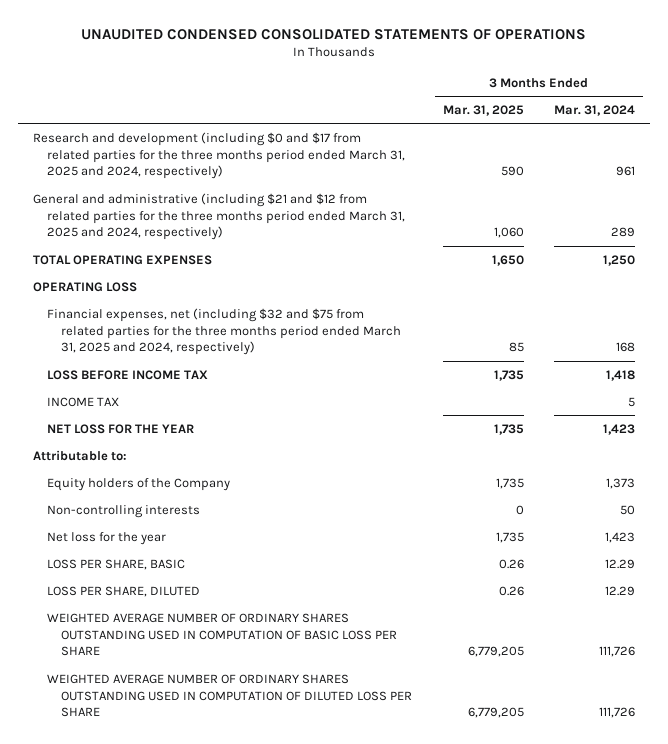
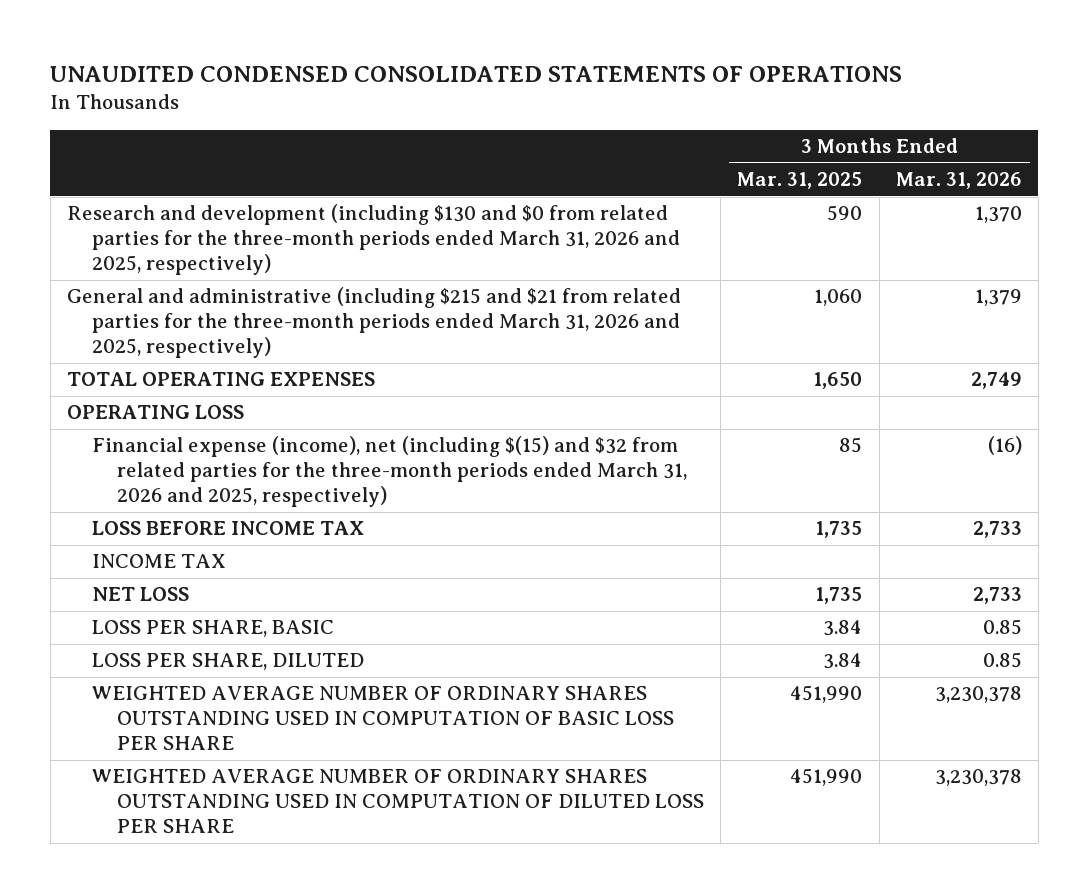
[554,105,636,117] Mar. 31, 2024 -> none
none -> [895,172,1022,190] Mar. 31, 2026
[33,131,406,180] Research and development (including $0 and $17 from related parties for the three months period ended March 31, 2025 and 2024, respectively) -> [66,204,680,276] Research and development (including $130 and $0 from related parties for the three-month periods ended March 31, 2026 and 2025, respectively)
[33,192,406,241] General and administrative (including $21 and $12 from related parties for the three months period ended March 31, 2025 and 2024, respectively) -> [66,287,681,359] General and administrative (including $215 and $21 from related parties for the three-month periods ended March 31, 2026 and 2025, respectively)
[47,307,402,356] Financial expenses, net (including $32 and $75 from related parties for the three months period ended March 31, 2025 and 2024, respectively) -> [91,436,688,508] Financial expense (income), net (including $(15) and $32 from related parties for the three-month periods ended March 31, 2026 and 2025, respectively)
[33,449,128,461] Attributable to: -> none
[47,477,231,491] Equity holders of the Company -> none
[47,504,201,518] Non-controlling interests -> none
[47,531,167,545] Net loss for the year -> none
[47,423,195,434] NET LOSS FOR THE YEAR -> [91,587,189,602] NET LOSS
[498,558,524,569] 0.26 -> [823,620,863,637] 3.84
[498,585,524,596] 0.26 -> [823,653,863,670] 3.84
[467,646,524,658] 6,779,205 -> [790,685,863,704] 451,990
[467,707,524,719] 6,779,205 -> [790,768,863,787] 451,990

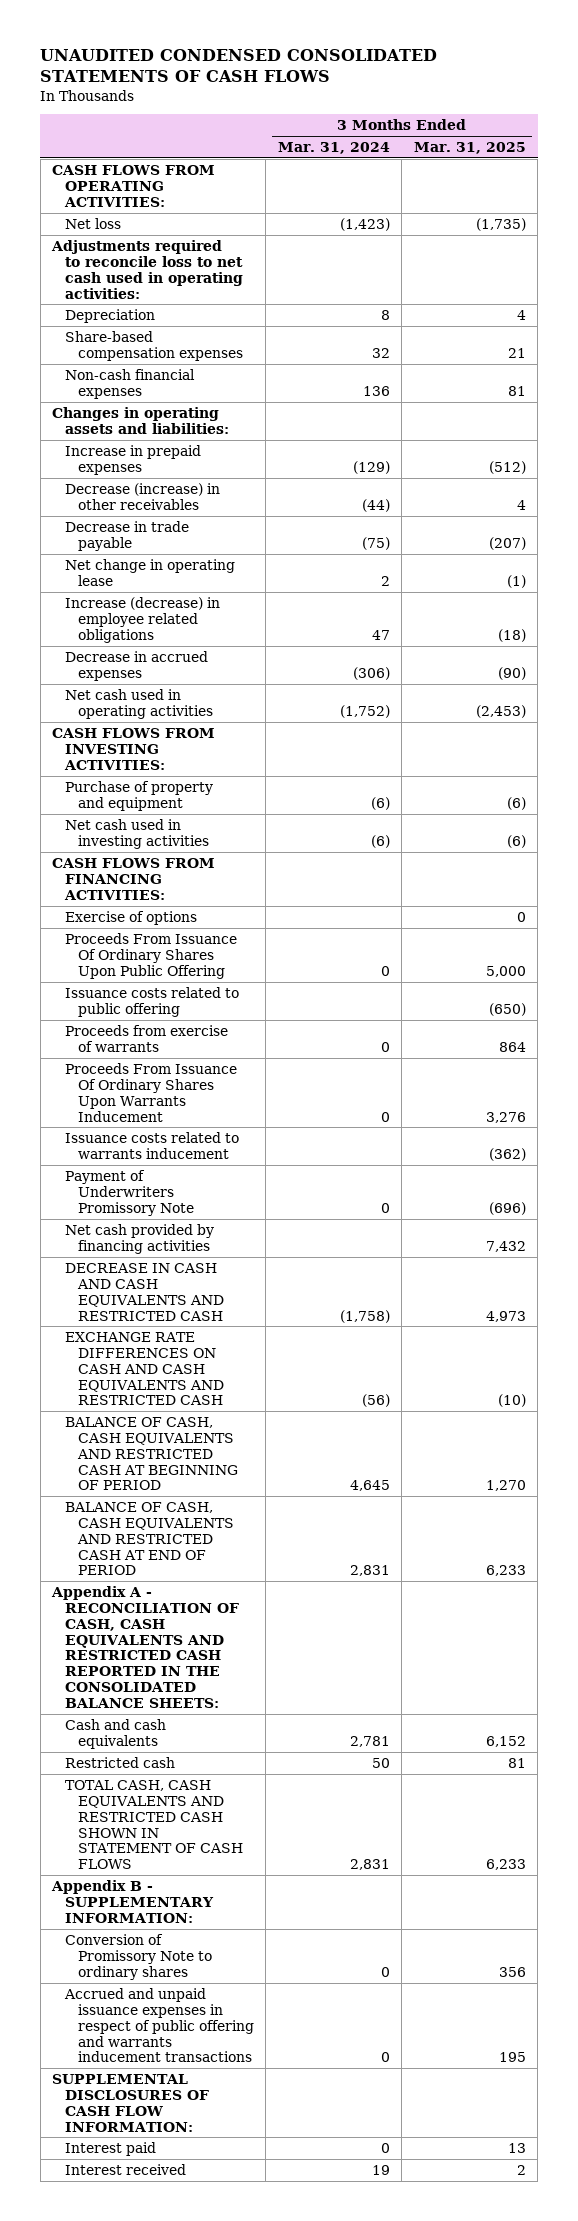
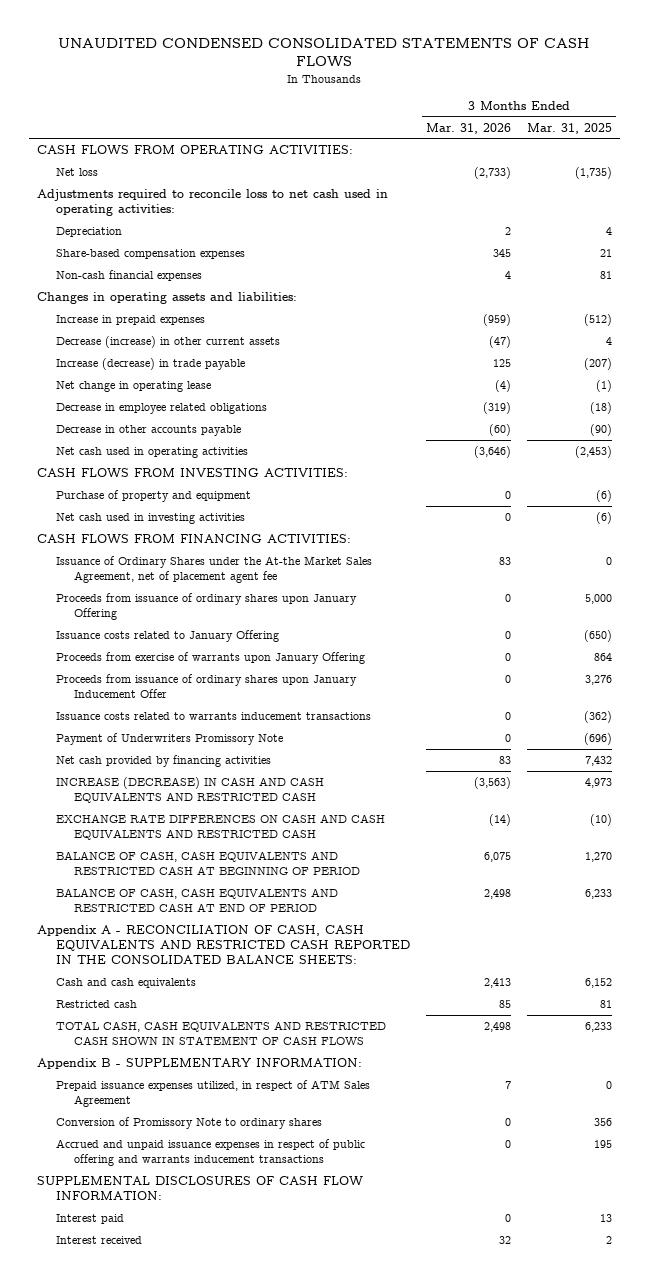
[277,141,390,154] Mar. 31, 2024 -> none
none -> [425,122,511,134] Mar. 31, 2026
[65,482,221,510] Decrease (increase) in other receivables -> [55,336,280,349] Decrease (increase) in other current assets
[65,520,190,551] Decrease in trade payable -> [55,358,245,371] Increase (decrease) in trade payable
[65,650,209,681] Decrease in accrued expenses -> none
[65,596,221,643] Increase (decrease) in employee related obligations -> [55,403,267,415] Decrease in employee related obligations
none -> [55,425,241,437] Decrease in other accounts payable
[65,910,198,925] Exercise of options -> none
none -> [55,556,372,583] Issuance of Ordinary Shares under the At-the Market Sales Agreement, net of placement agent fee
[65,932,238,979] Proceeds From Issuance Of Ordinary Shares Upon Public Offering -> [55,593,357,620] Proceeds from issuance of ordinary shares upon January Offering
[65,986,240,1017] Issuance costs related to public offering -> [55,630,279,643] Issuance costs related to January Offering
[65,1024,229,1052] Proceeds from exercise of warrants -> [55,652,365,665] Proceeds from exercise of warrants upon January Offering
[65,1062,238,1122] Proceeds From Issuance Of Ordinary Shares Upon Warrants Inducement -> [55,674,357,698] Proceeds from issuance of ordinary shares upon January Inducement Offer
[65,1131,240,1159] Issuance costs related to warrants inducement -> [55,712,371,721] Issuance costs related to warrants inducement transactions
[65,1262,224,1321] DECREASE IN CASH AND CASH EQUIVALENTS AND RESTRICTED CASH -> [55,777,324,803] INCREASE (DECREASE) IN CASH AND CASH EQUIVALENTS AND RESTRICTED CASH
none -> [55,1080,370,1107] Prepaid issuance expenses utilized, in respect of ATM Sales Agreement

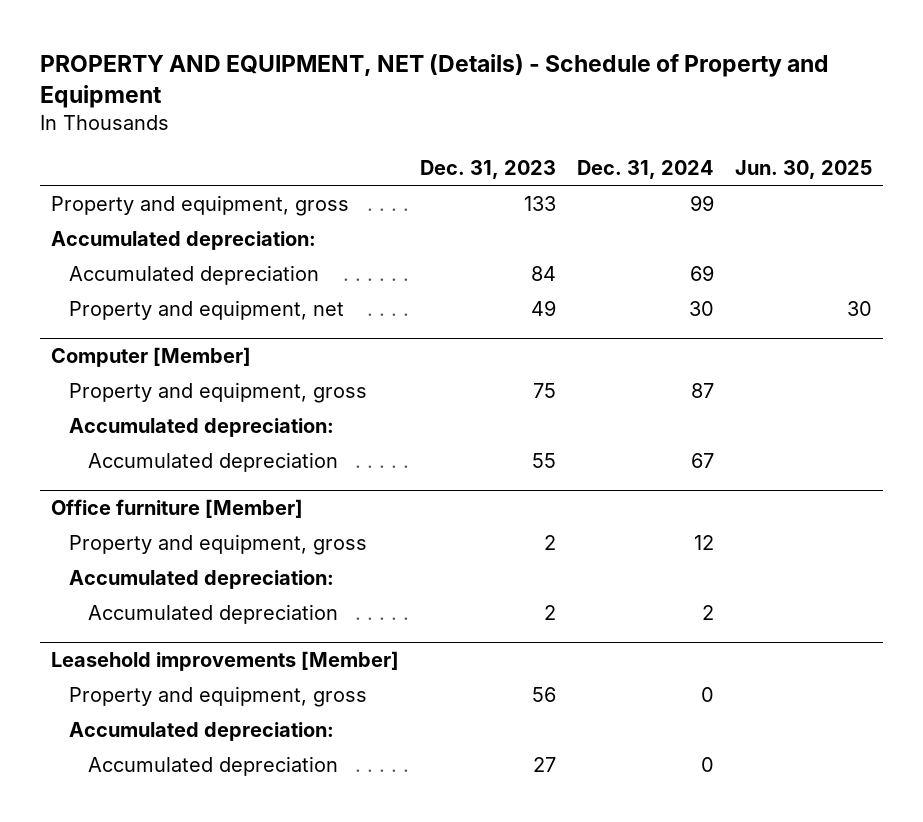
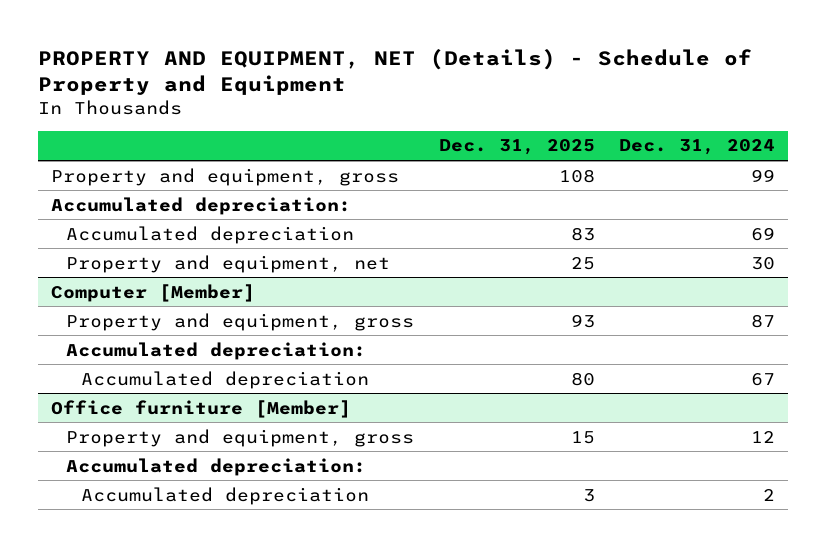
[419,160,556,180] Dec. 31, 2023 -> none
[734,160,872,180] Jun. 30, 2025 -> none
none -> [438,139,595,156] Dec. 31, 2025
[50,651,399,672] Leasehold improvements [Member] -> none
[69,685,368,707] Property and equipment, gross -> none
[69,721,335,741] Accumulated depreciation: -> none
[88,755,339,776] Accumulated depreciation -> none

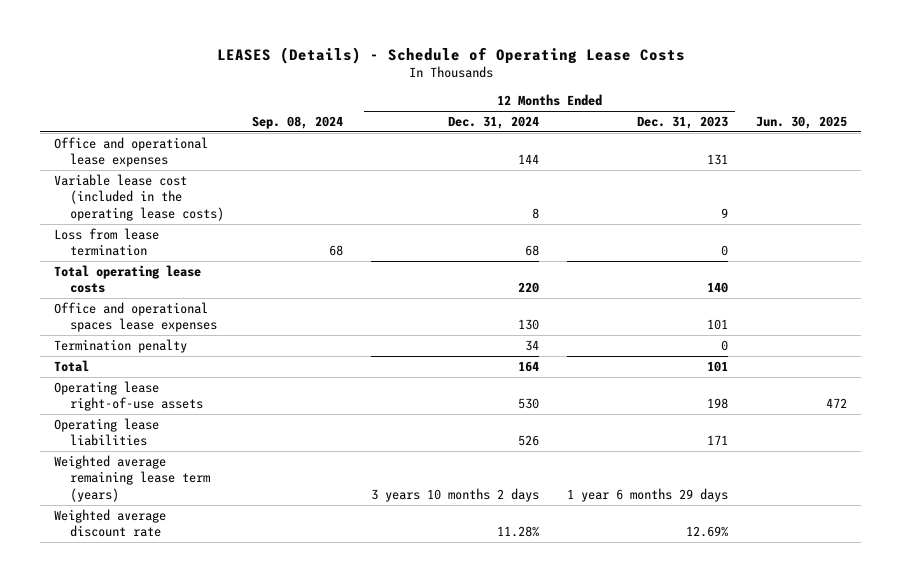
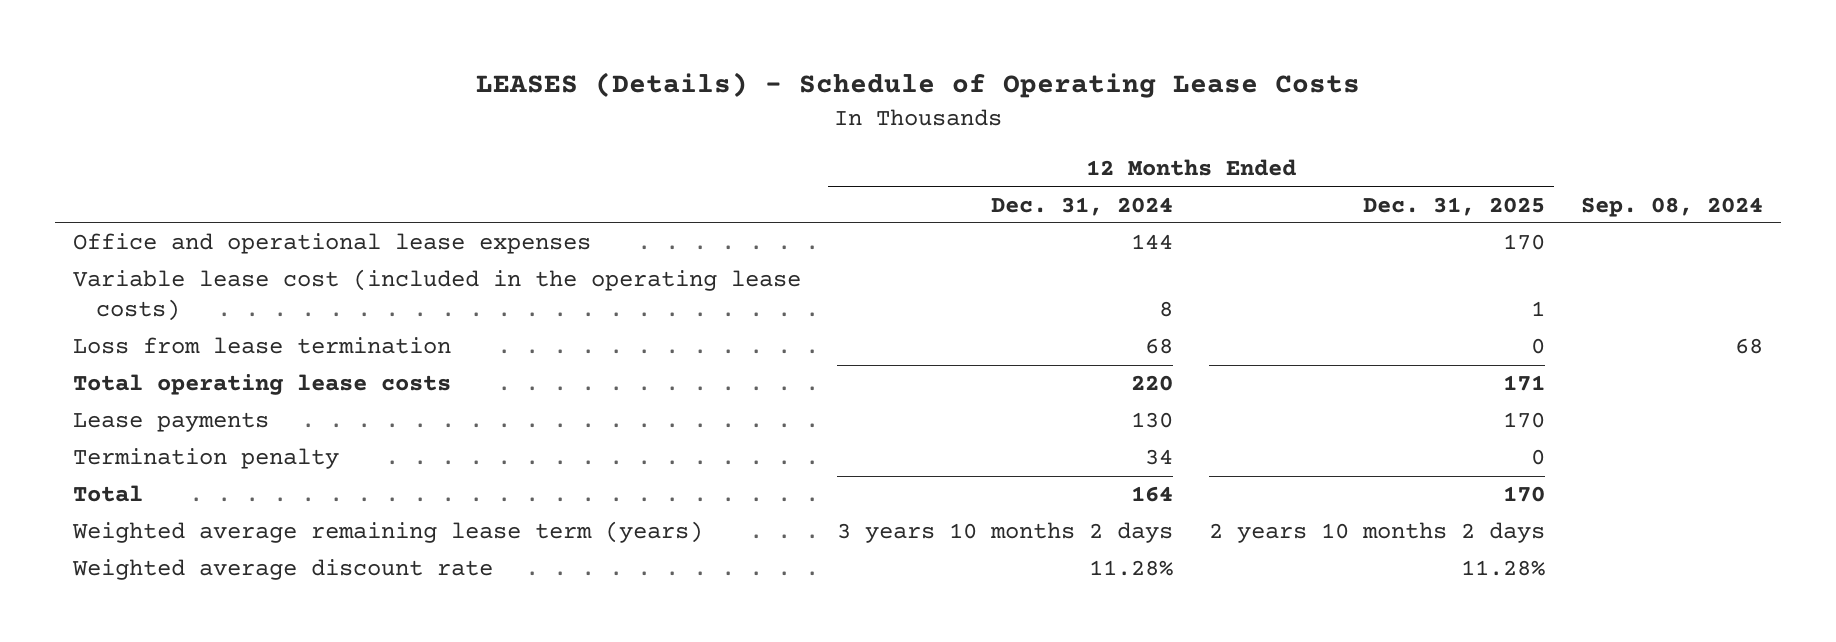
[637,116,729,130] Dec. 31, 2023 -> none
[756,116,848,130] Jun. 30, 2025 -> none
none -> [1363,196,1546,216] Dec. 31, 2025
[53,301,218,333] Office and operational spaces lease expenses -> none
none -> [73,412,270,433] Lease payments
[53,380,204,412] Operating lease right-of-use assets -> none
[53,417,159,447] Operating lease liabilities -> none

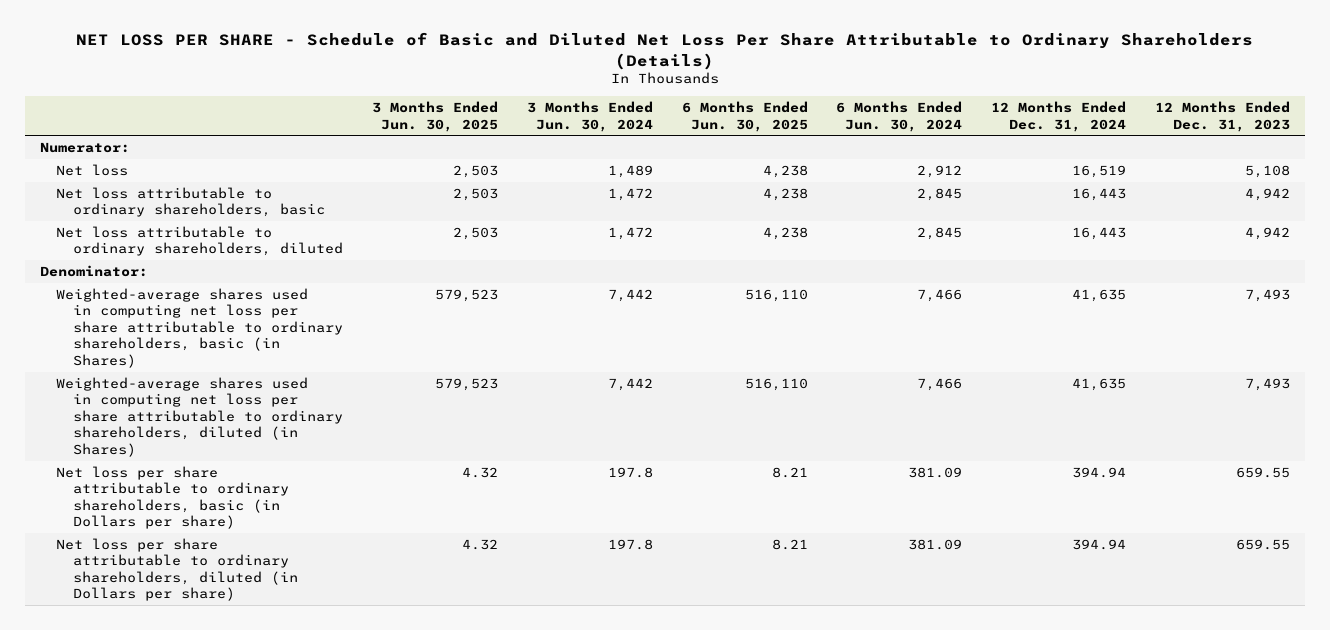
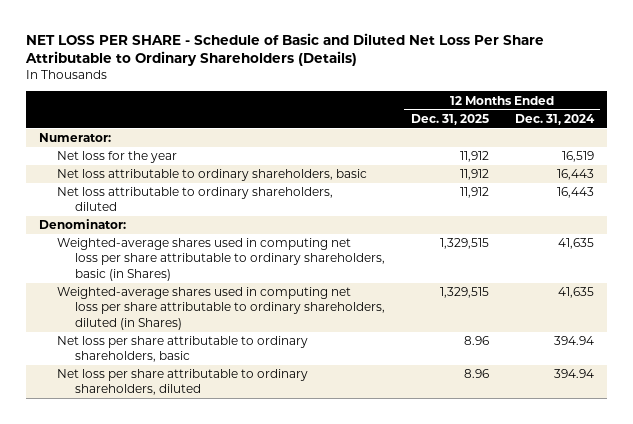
[371,101,498,132] 3 Months Ended Jun. 30, 2025 -> none
[526,101,653,132] 3 Months Ended Jun. 30, 2024 -> none
[681,101,808,132] 6 Months Ended Jun. 30, 2025 -> none
[836,101,963,132] 6 Months Ended Jun. 30, 2024 -> none
[1155,101,1291,132] 12 Months Ended Dec. 31, 2023 -> none
none -> [410,113,489,125] Dec. 31, 2025
[56,163,129,176] Net loss -> [56,151,177,164] Net loss for the year
[56,465,289,530] Net loss per share attributable to ordinary shareholders, basic (in Dollars per share) -> [56,336,308,363] Net loss per share attributable to ordinary shareholders, basic
[56,537,298,602] Net loss per share attributable to ordinary shareholders, diluted (in Dollars per share) -> [56,369,308,396] Net loss per share attributable to ordinary shareholders, diluted

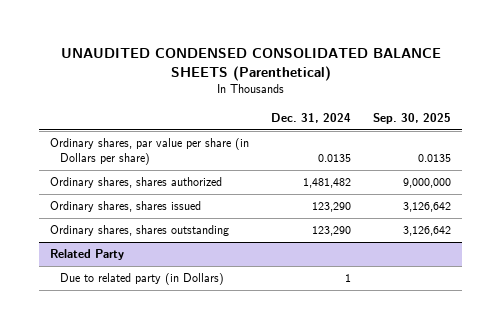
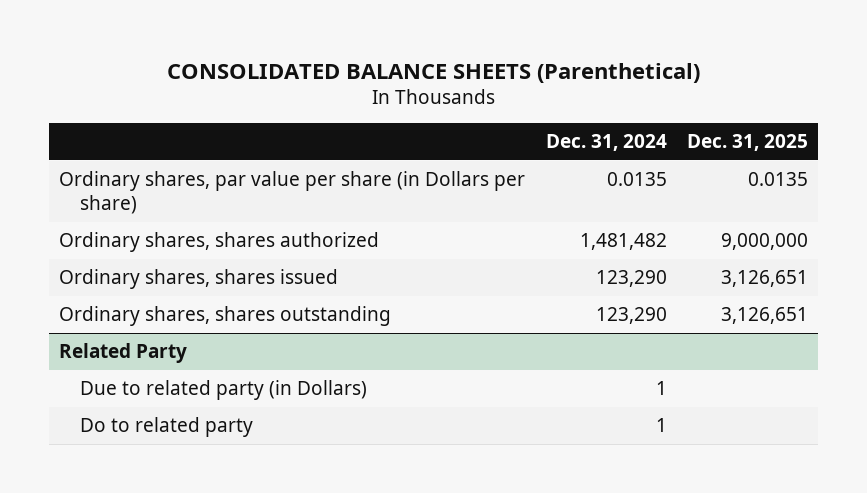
[60,48,441,81] UNAUDITED CONDENSED CONSOLIDATED BALANCE SHEETS (Parenthetical) -> [166,62,700,83] CONSOLIDATED BALANCE SHEETS (Parenthetical)
[373,112,452,124] Sep. 30, 2025 -> none
none -> [687,134,809,152] Dec. 31, 2025
none -> [80,417,254,438] Do to related party

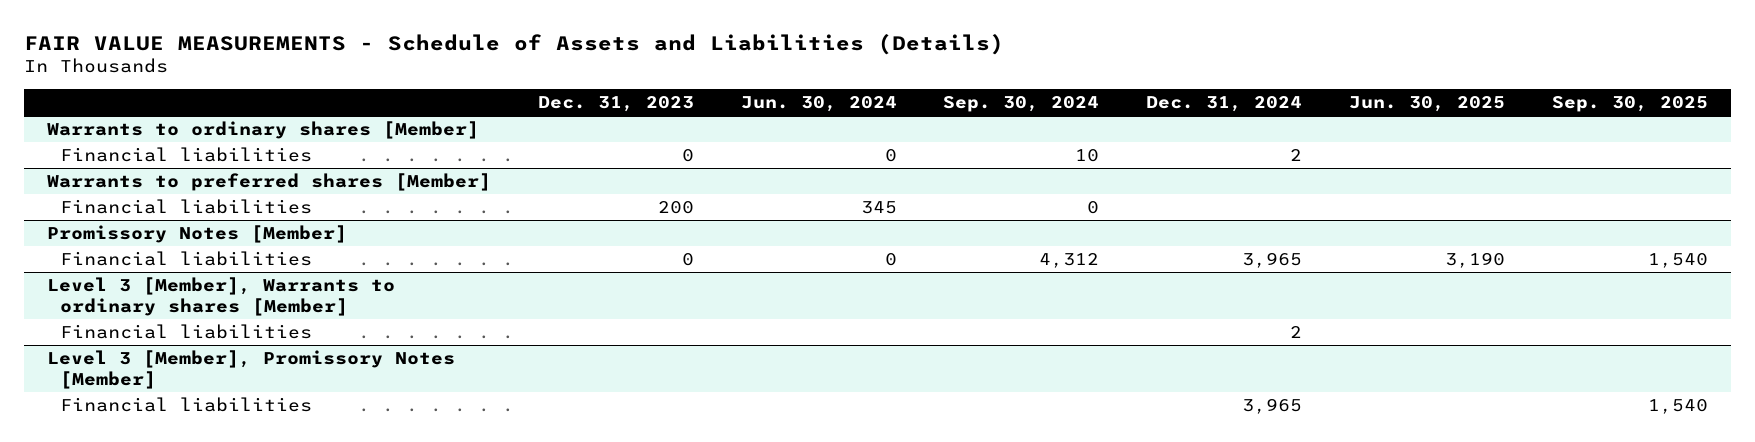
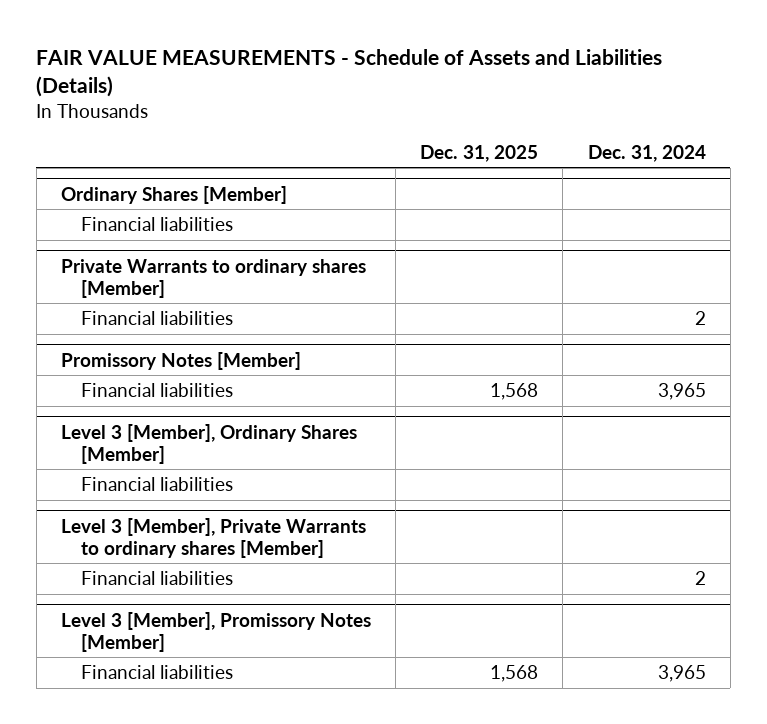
[537,96,694,113] Dec. 31, 2023 -> none
[740,96,897,113] Jun. 30, 2024 -> none
[943,96,1100,113] Sep. 30, 2024 -> none
[1348,96,1505,113] Jun. 30, 2025 -> none
[1551,96,1708,113] Sep. 30, 2025 -> none
none -> [420,144,539,162] Dec. 31, 2025
[59,146,312,162] Financial liabilities -> none
[46,172,491,191] Warrants to preferred shares [Member] -> none
[46,120,479,139] Warrants to ordinary shares [Member] -> [61,185,288,204] Ordinary Shares [Member]
none -> [61,258,367,298] Private Warrants to ordinary shares [Member]
none -> [81,310,234,325] Financial liabilities
none -> [61,423,358,464] Level 3 [Member], Ordinary Shares [Member]
none -> [81,476,234,491] Financial liabilities
[46,276,395,317] Level 3 [Member], Warrants to ordinary shares [Member] -> [61,517,367,558] Level 3 [Member], Private Warrants to ordinary shares [Member]

